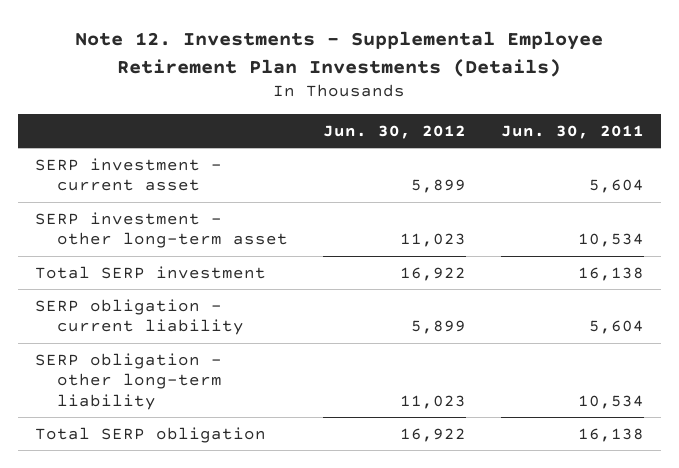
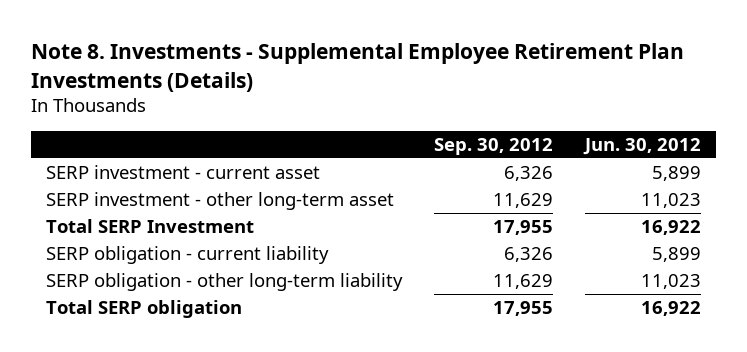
[75,31,604,77] Note 12. Investments - Supplemental Employee Retirement Plan Investments (Details) -> [30,43,684,92] Note 8. Investments - Supplemental Employee Retirement Plan Investments (Details)
[500,124,644,139] Jun. 30, 2011 -> none
none -> [434,137,554,155] Sep. 30, 2012
[35,265,267,279] Total SERP investment -> [46,219,255,234] Total SERP Investment

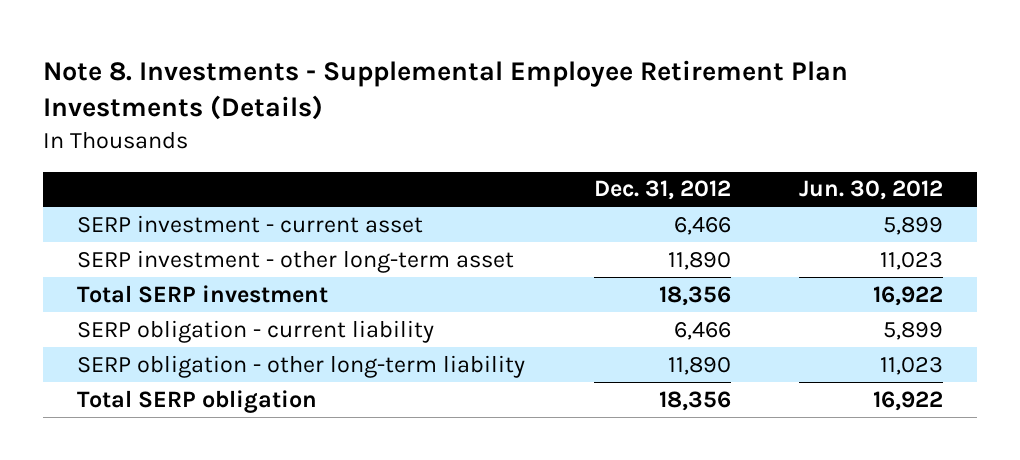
[434,137,554,155] Sep. 30, 2012 -> none
none -> [593,180,731,201] Dec. 31, 2012
[46,219,255,234] Total SERP Investment -> [77,284,329,303] Total SERP investment

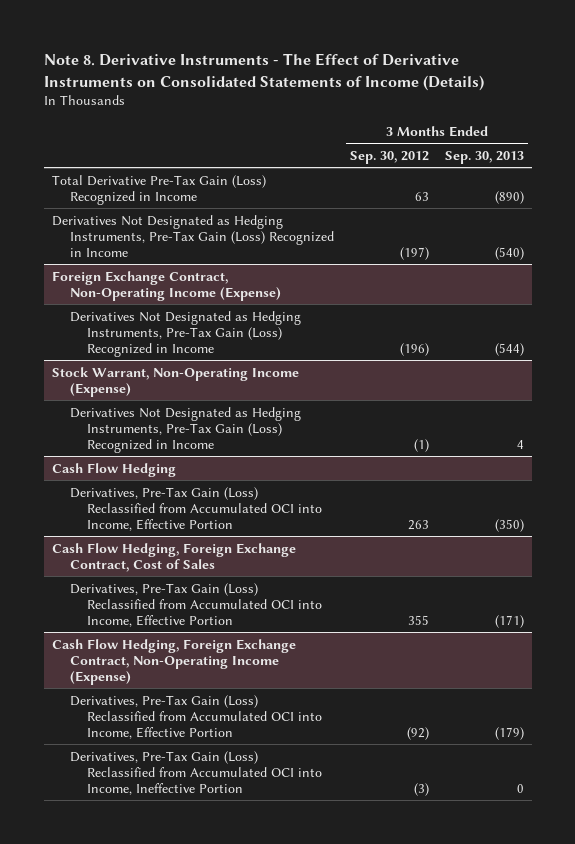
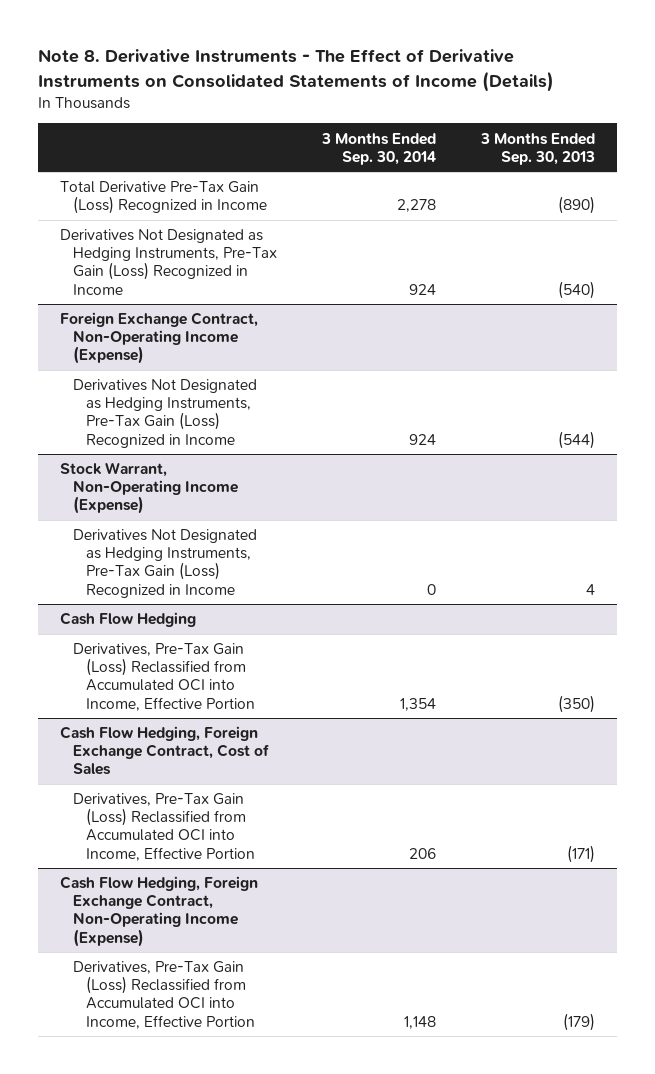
[349,150,429,164] Sep. 30, 2012 -> none
none -> [320,132,436,165] 3 Months Ended Sep. 30, 2014
[69,750,323,795] Derivatives, Pre-Tax Gain (Loss) Reclassified from Accumulated OCI into Income, Ineffective Portion -> none

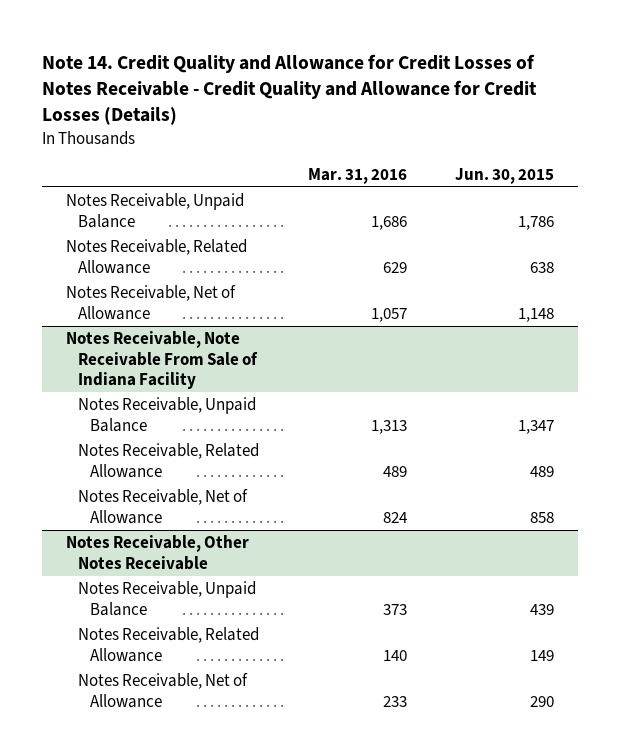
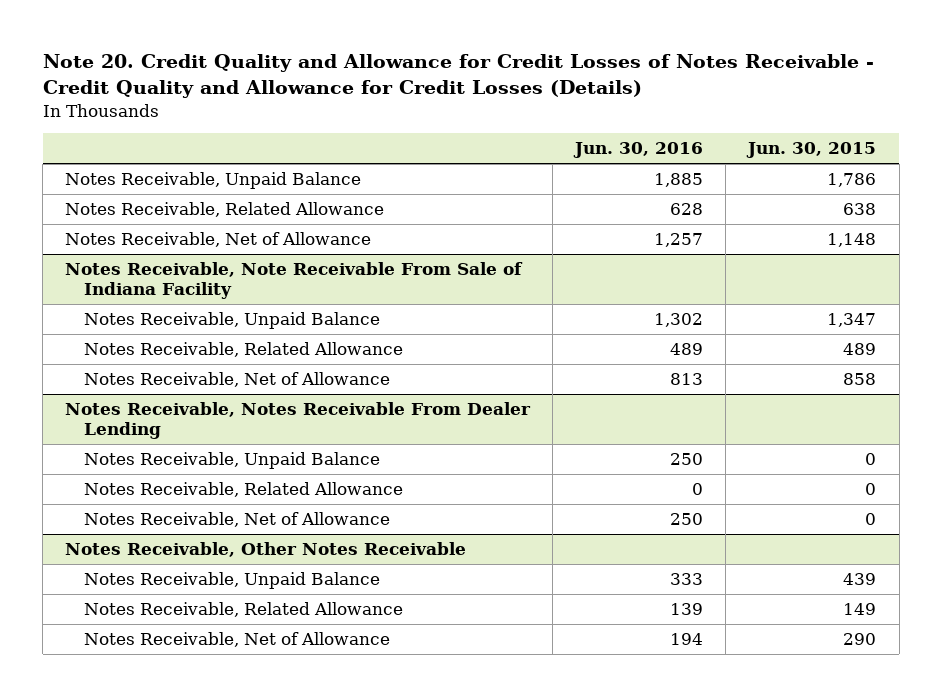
[42,53,538,126] Note 14. Credit Quality and Allowance for Credit Losses of Notes Receivable - Credit Quality and Allowance for Credit Losses (Details) -> [42,54,874,99] Note 20. Credit Quality and Allowance for Credit Losses of Notes Receivable - Credit Quality and Allowance for Credit Losses (Details)
[307,167,407,184] Mar. 31, 2016 -> none
none -> [573,142,704,159] Jun. 30, 2016
none -> [65,402,532,439] Notes Receivable, Notes Receivable From Dealer Lending
none -> [84,452,381,470] Notes Receivable, Unpaid Balance
none -> [84,482,404,498] Notes Receivable, Related Allowance
none -> [84,512,391,528] Notes Receivable, Net of Allowance

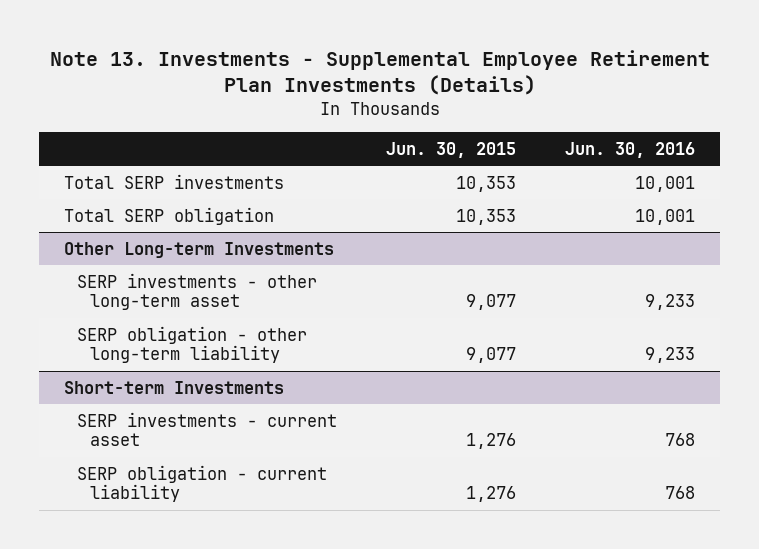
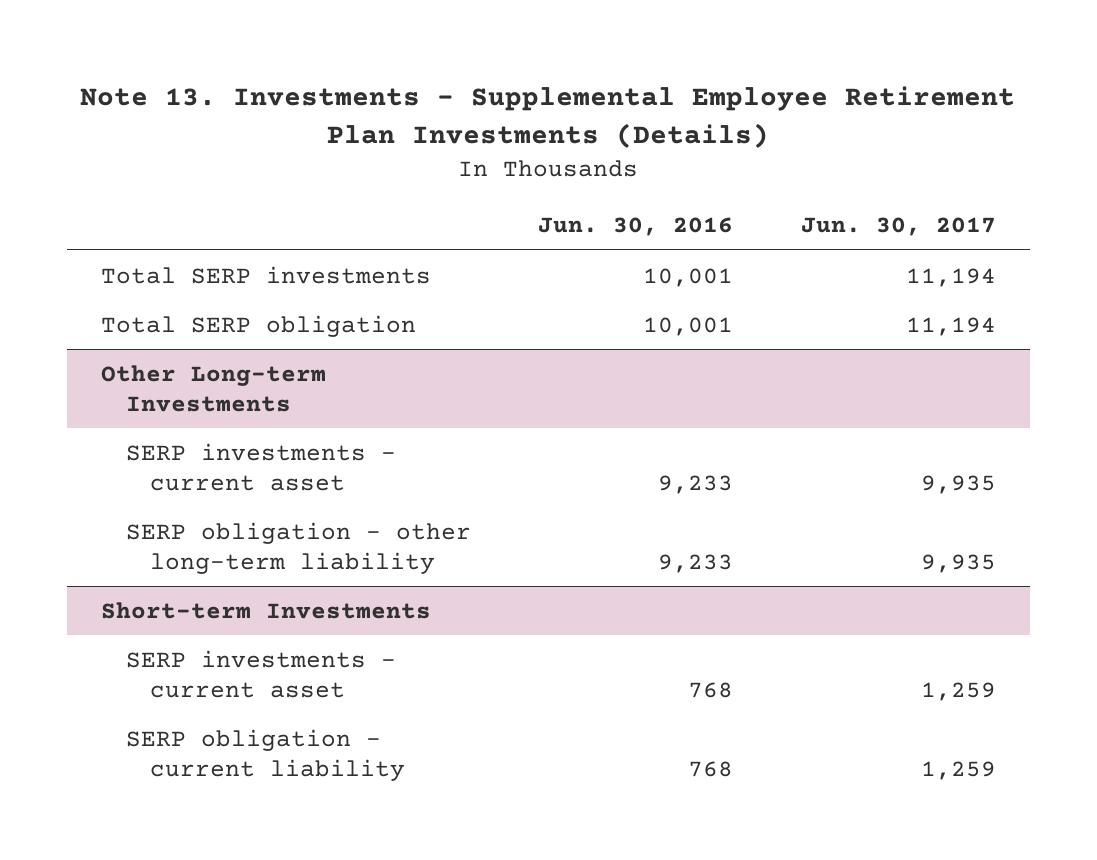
[386,142,517,159] Jun. 30, 2015 -> none
none -> [800,217,996,237] Jun. 30, 2017
[77,272,318,311] SERP investments - other long-term asset -> [125,442,396,491] SERP investments - current asset

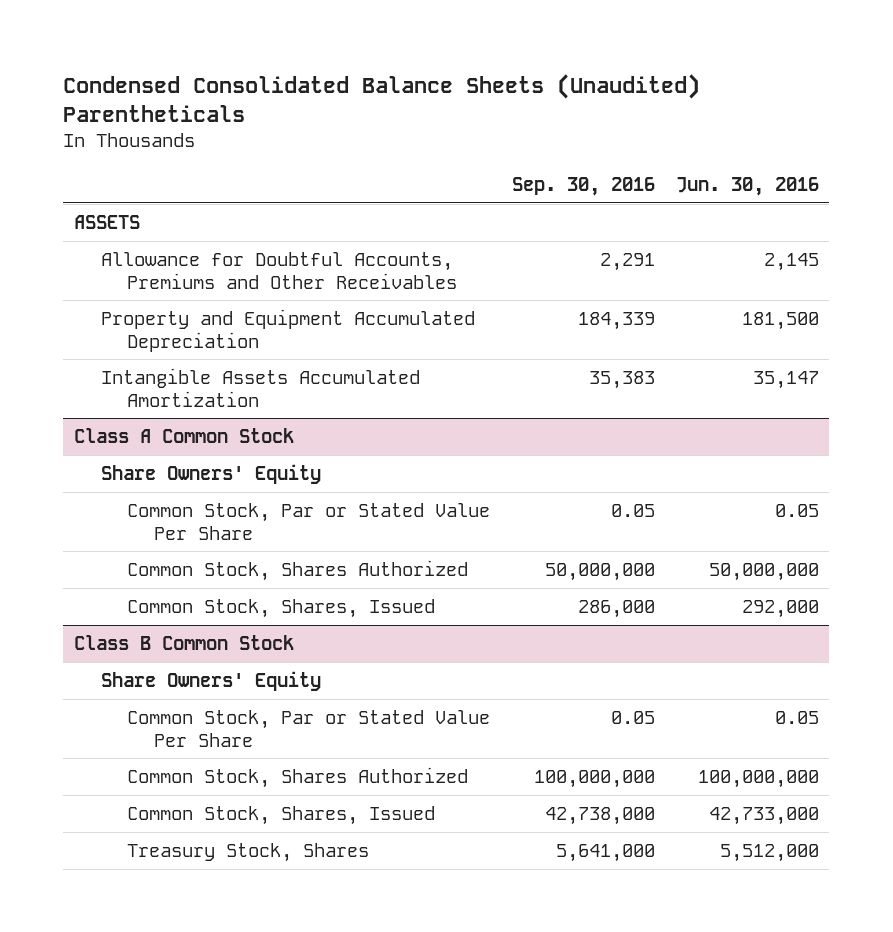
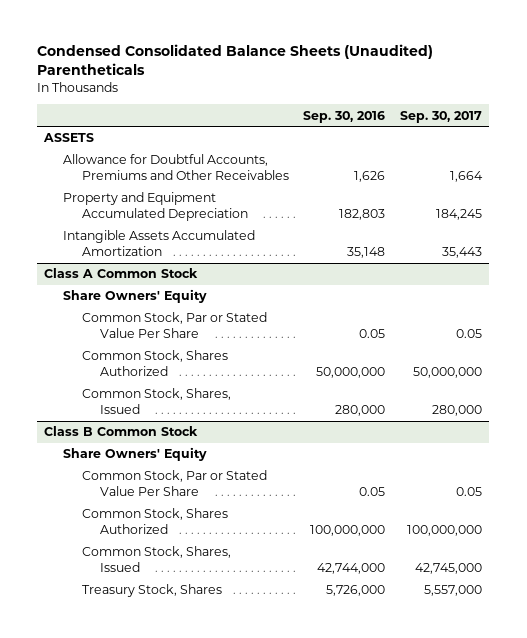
[675,177,819,197] Jun. 30, 2016 -> none
none -> [400,110,483,123] Sep. 30, 2017
[599,252,655,271] 2,291 -> [354,171,386,183] 1,626
[577,311,655,330] 184,339 -> [339,209,386,221] 182,803
[588,370,655,389] 35,383 -> [347,247,386,259] 35,148
[577,599,655,618] 286,000 -> [335,405,386,417] 280,000
[544,806,655,825] 42,738,000 -> [317,563,386,575] 42,744,000
[555,843,655,862] 5,641,000 -> [326,585,386,597] 5,726,000

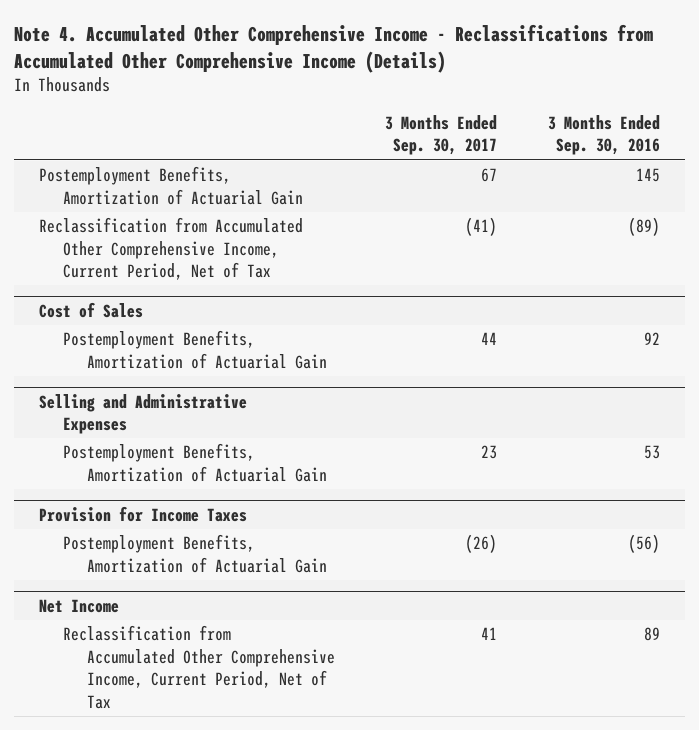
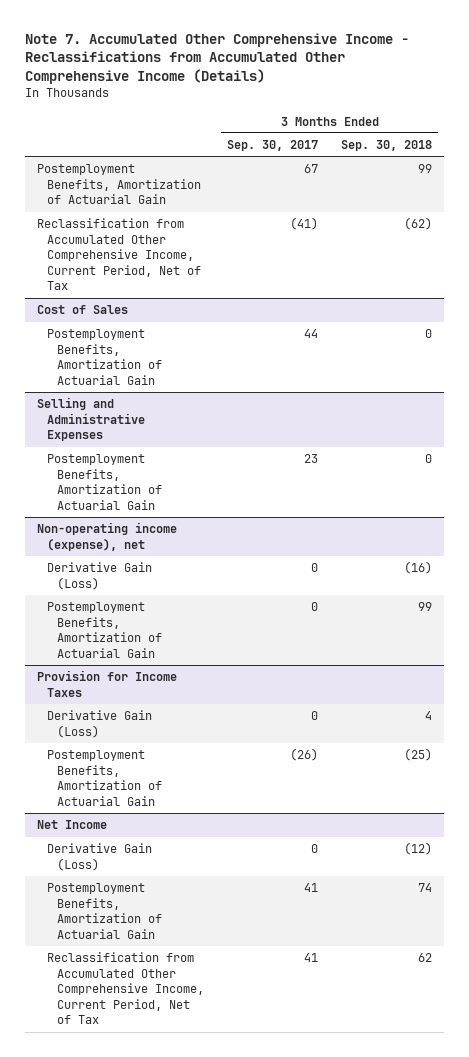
[14,24,654,73] Note 4. Accumulated Other Comprehensive Income - Reclassifications from Accumulated Other Comprehensive Income (Details) -> [25,32,410,85] Note 7. Accumulated Other Comprehensive Income - Reclassifications from Accumulated Other Comprehensive Income (Details)
[547,114,660,156] 3 Months Ended Sep. 30, 2016 -> none
none -> [341,140,433,152] Sep. 30, 2018
none -> [36,522,177,551] Non-operating income (expense), net
none -> [46,562,152,590] Derivative Gain (Loss)
none -> [46,602,163,658] Postemployment Benefits, Amortization of Actuarial Gain
none -> [46,710,152,738] Derivative Gain (Loss)
none -> [46,843,152,871] Derivative Gain (Loss)
none -> [46,883,163,939] Postemployment Benefits, Amortization of Actuarial Gain

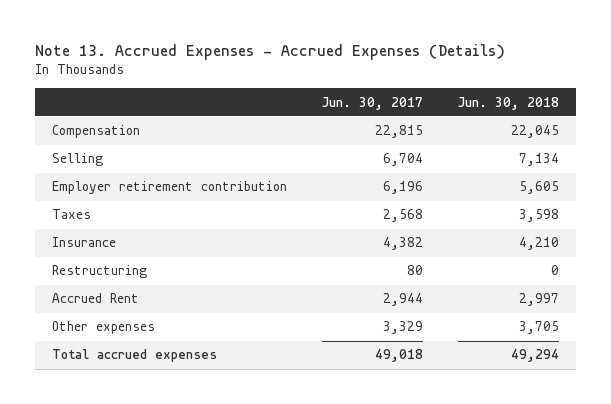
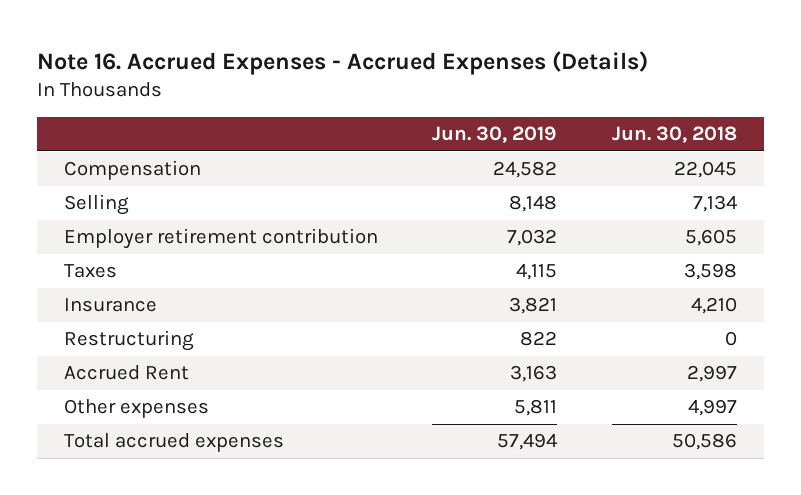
[34,44,505,61] Note 13. Accrued Expenses - Accrued Expenses (Details) -> [36,50,648,75] Note 16. Accrued Expenses - Accrued Expenses (Details)
[321,96,423,110] Jun. 30, 2017 -> none
none -> [432,126,558,144] Jun. 30, 2019
[518,321,559,335] 3,705 -> [688,399,738,417] 4,997
[510,349,559,363] 49,294 -> [672,433,738,451] 50,586

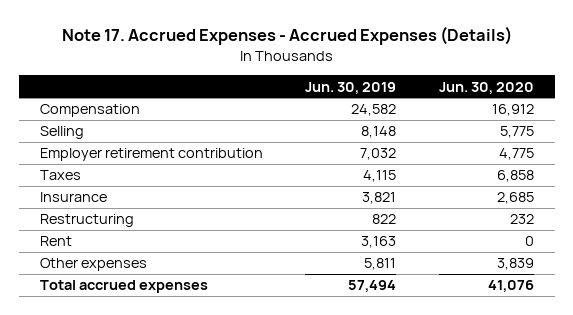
[36,50,648,75] Note 16. Accrued Expenses - Accrued Expenses (Details) -> [61,26,512,46] Note 17. Accrued Expenses - Accrued Expenses (Details)
[612,126,738,144] Jun. 30, 2018 -> none
none -> [438,81,534,94] Jun. 30, 2020
[63,365,189,381] Accrued Rent -> [39,236,72,247] Rent

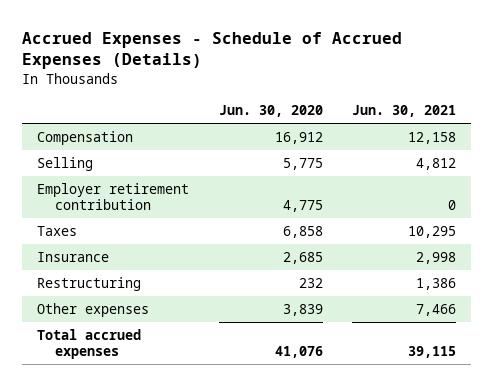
[61,26,512,46] Note 17. Accrued Expenses - Accrued Expenses (Details) -> [22,31,403,69] Accrued Expenses - Schedule of Accrued Expenses (Details)
[305,81,397,94] Jun. 30, 2019 -> none
none -> [352,105,457,118] Jun. 30, 2021
[39,236,72,247] Rent -> none

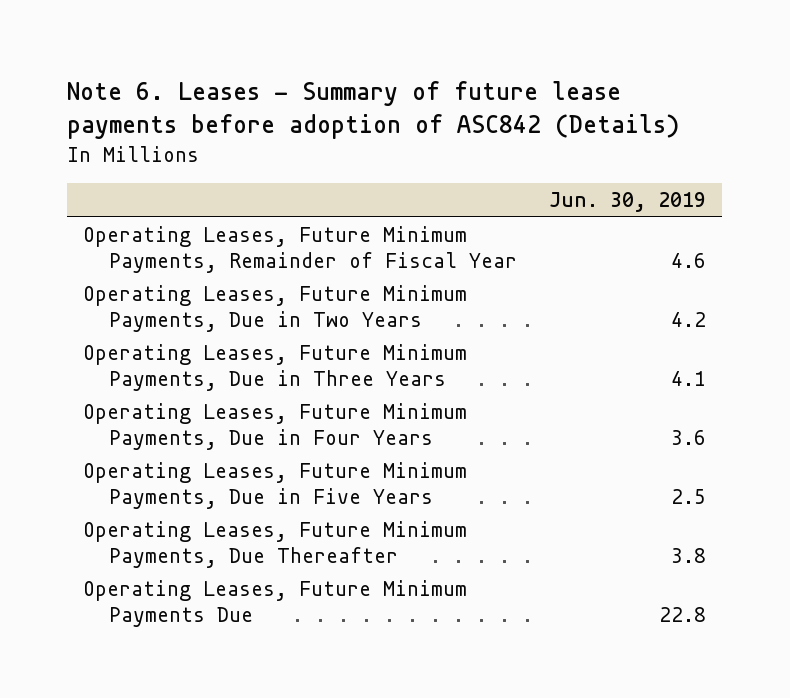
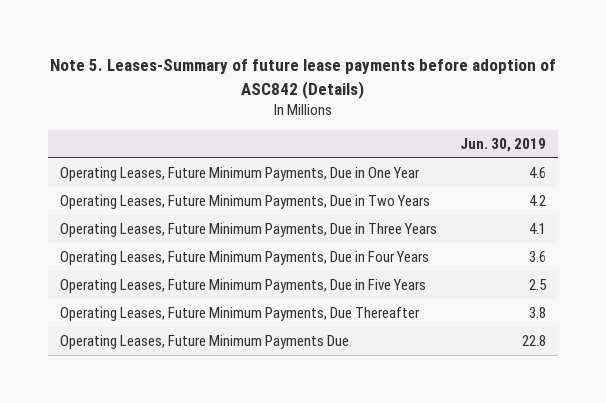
[67,81,680,140] Note 6. Leases - Summary of future lease payments before adoption of ASC842 (Details) -> [50,59,557,99] Note 5. Leases-Summary of future lease payments before adoption of ASC842 (Details)
[83,226,518,273] Operating Leases, Future Minimum Payments, Remainder of Fiscal Year -> [59,167,420,182] Operating Leases, Future Minimum Payments, Due in One Year

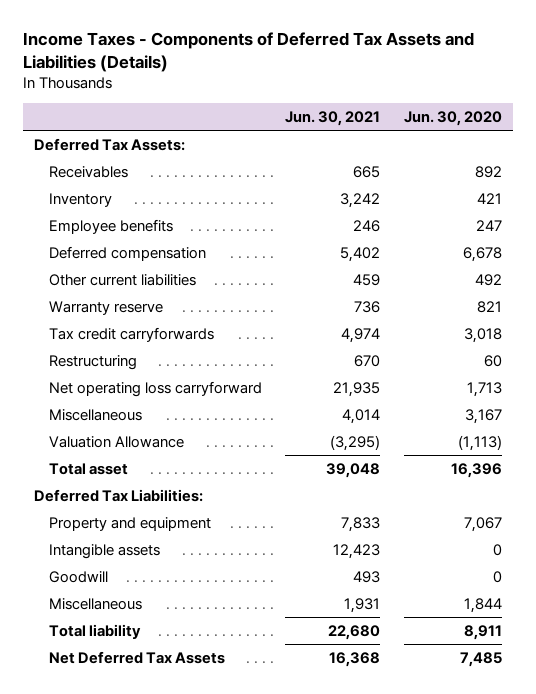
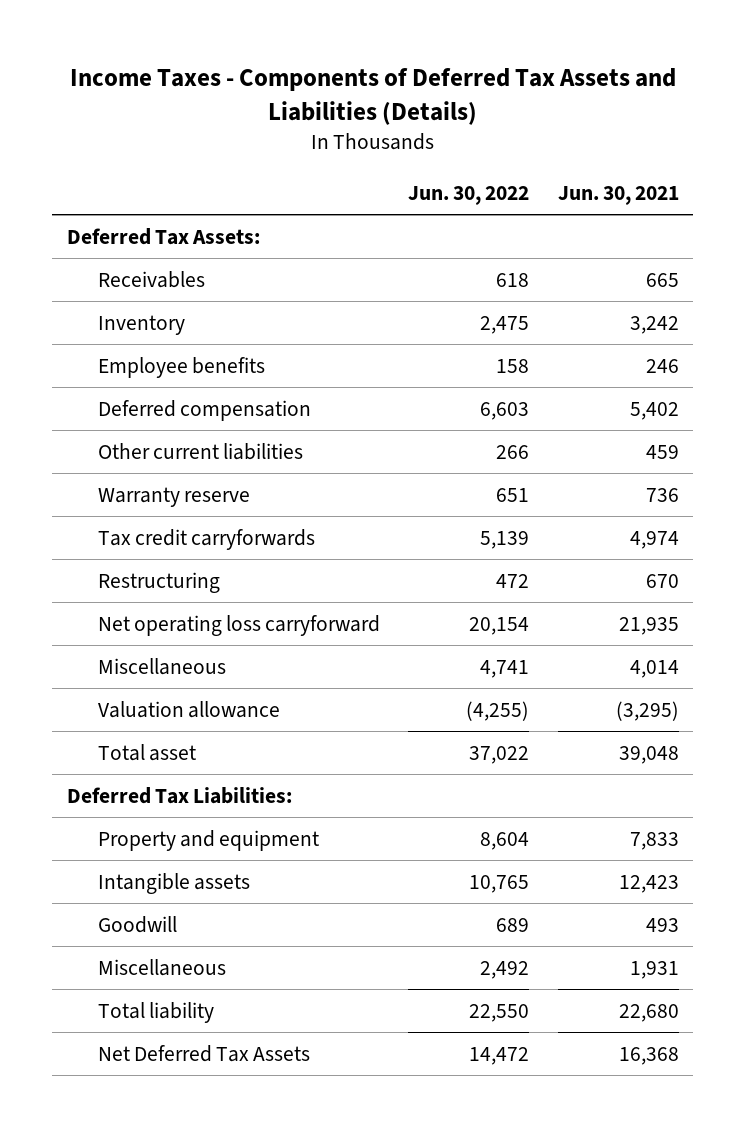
[403,110,502,126] Jun. 30, 2020 -> none
none -> [408,185,530,205] Jun. 30, 2022
[48,435,184,448] Valuation Allowance -> [97,700,280,718] Valuation allowance

